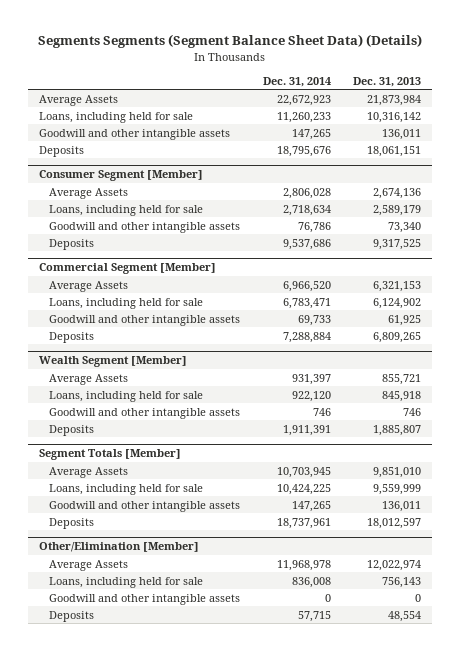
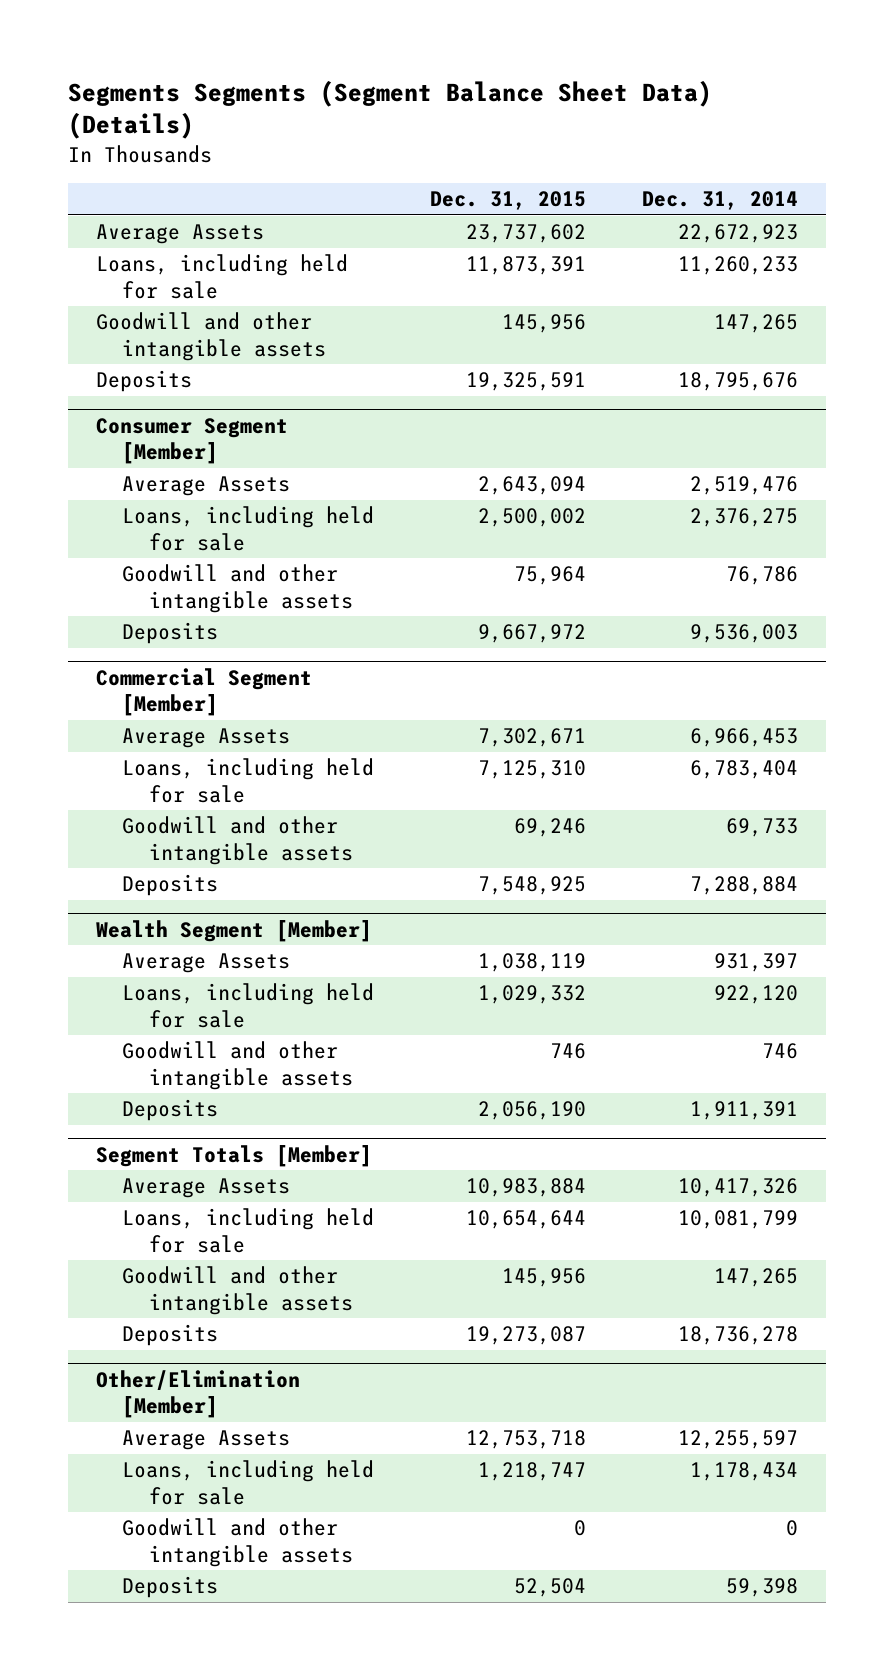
[353,76,422,87] Dec. 31, 2013 -> none
none -> [430,191,587,211] Dec. 31, 2015
[282,187,331,199] 2,806,028 -> [690,476,799,496] 2,519,476
[282,204,331,216] 2,718,634 -> [690,508,799,528] 2,376,275
[282,238,331,250] 9,537,686 -> [690,624,799,644] 9,536,003
[282,280,331,292] 6,966,520 -> [690,728,799,748] 6,966,453
[282,297,331,309] 6,783,471 -> [690,760,799,780] 6,783,404
[276,466,331,478] 10,703,945 -> [678,1178,799,1198] 10,417,326
[276,483,331,495] 10,424,225 -> [678,1210,799,1230] 10,081,799
[276,517,331,529] 18,737,961 -> [678,1326,799,1346] 18,736,278
[276,559,331,571] 11,968,978 -> [678,1430,799,1450] 12,255,597
[291,576,331,588] 836,008 -> [690,1462,799,1482] 1,178,434
[297,610,331,622] 57,715 -> [726,1578,799,1598] 59,398

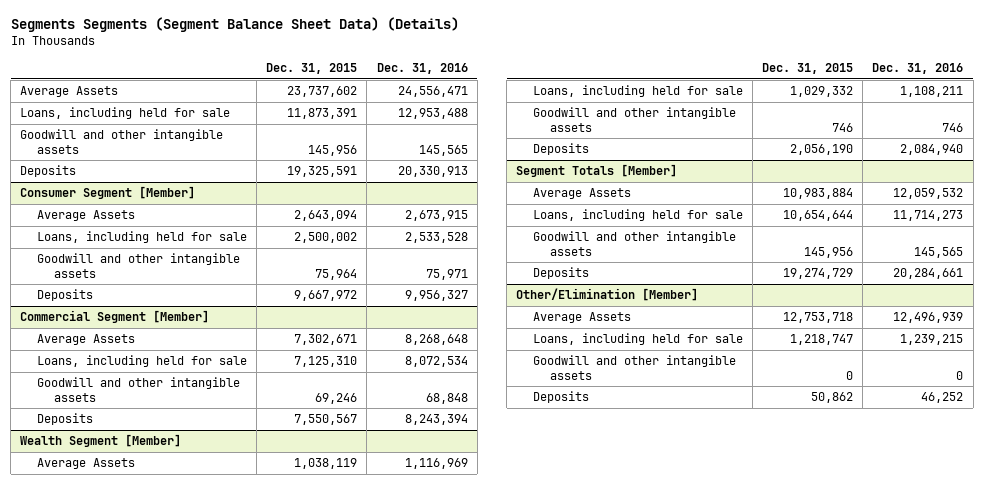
[642,191,799,211] Dec. 31, 2014 -> none
none -> [376,63,468,75] Dec. 31, 2016
[478,876,587,896] 7,548,925 -> [294,414,358,426] 7,550,567
[466,1326,587,1346] 19,273,087 -> [783,268,854,280] 19,274,729
[514,1578,587,1598] 52,504 -> [811,392,854,404] 50,862

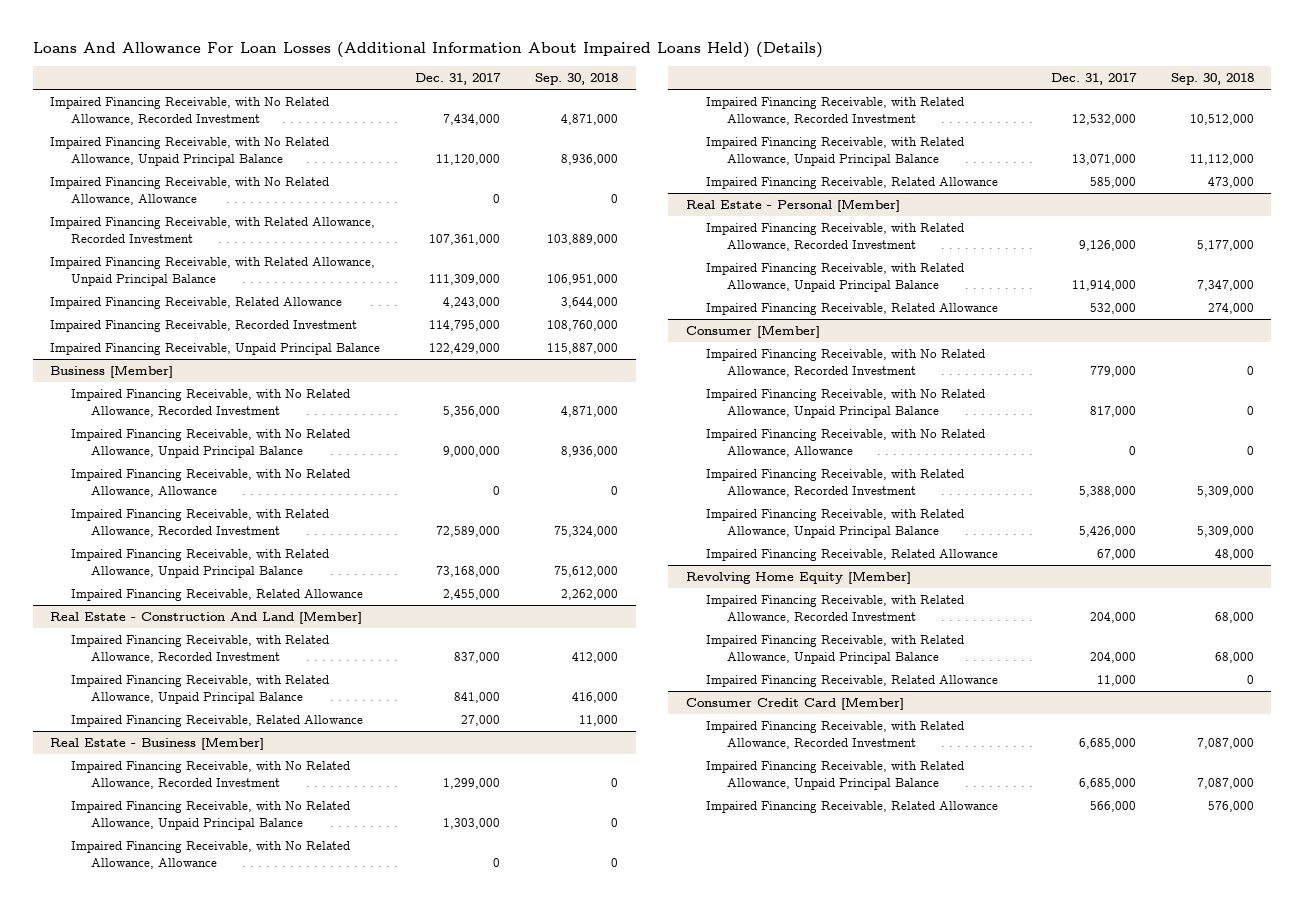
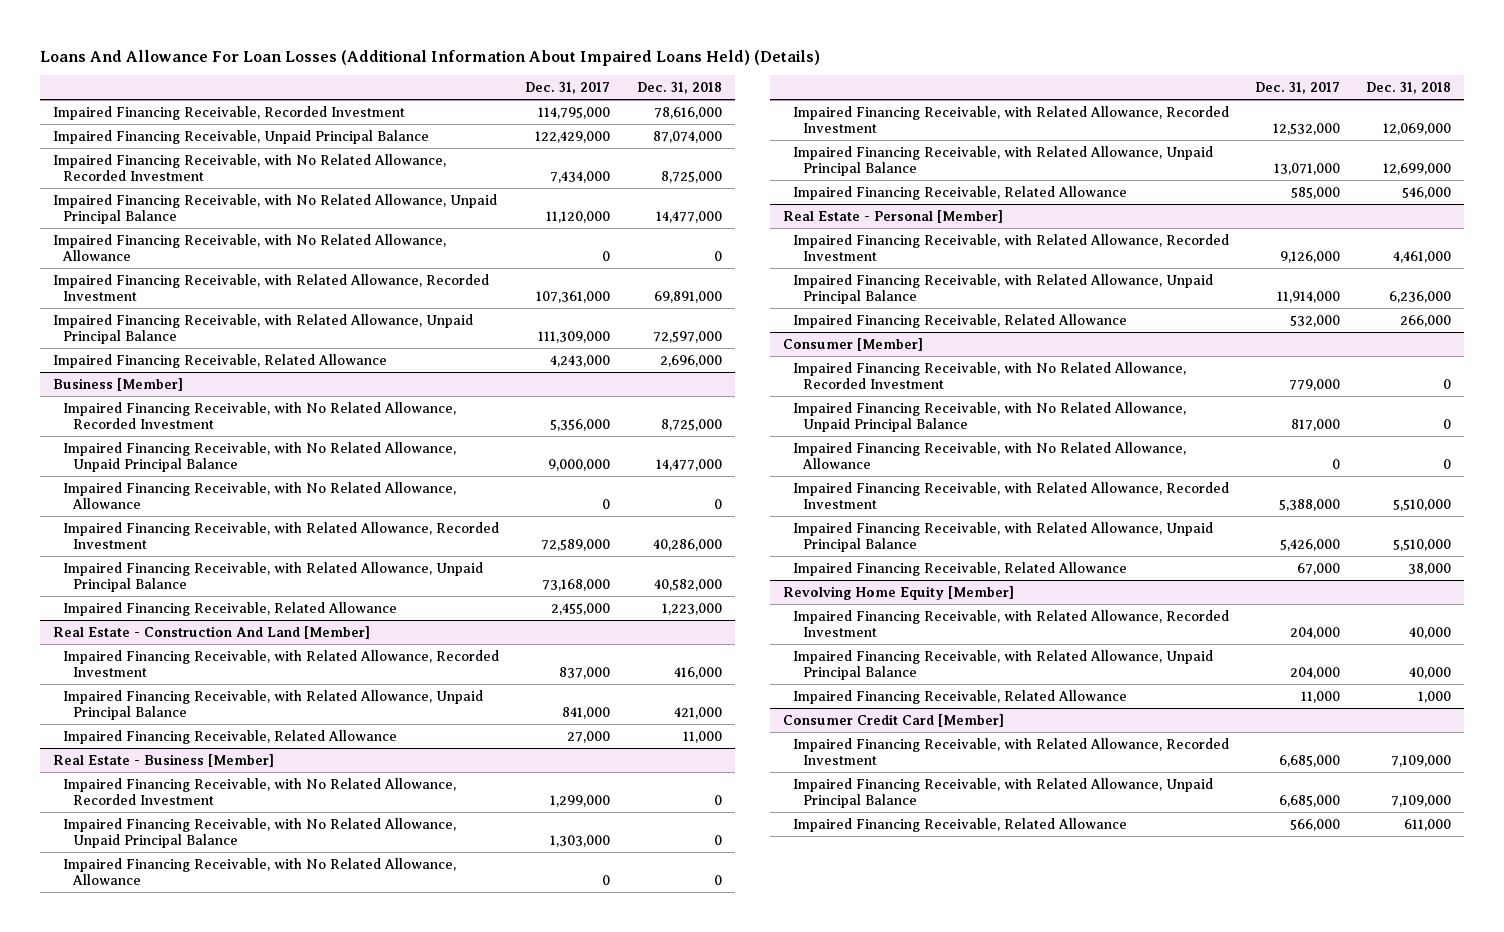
[535,73,619,86] Sep. 30, 2018 -> none
none -> [636,82,722,95] Dec. 31, 2018
[50,319,358,332] Impaired Financing Receivable, Recorded Investment -> [53,105,406,120] Impaired Financing Receivable, Recorded Investment
[50,342,381,355] Impaired Financing Receivable, Unpaid Principal Balance -> [53,129,430,144] Impaired Financing Receivable, Unpaid Principal Balance

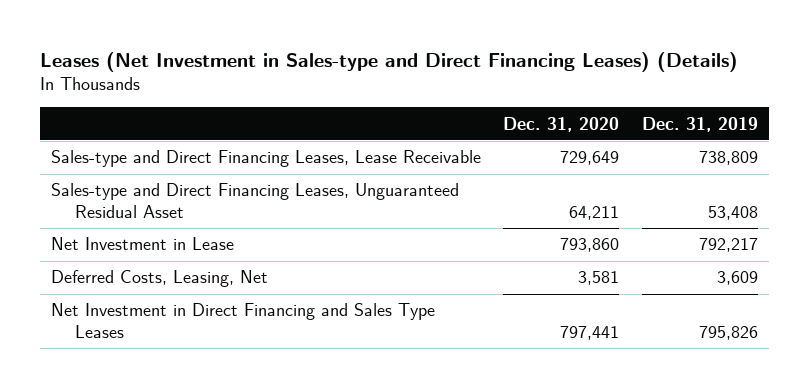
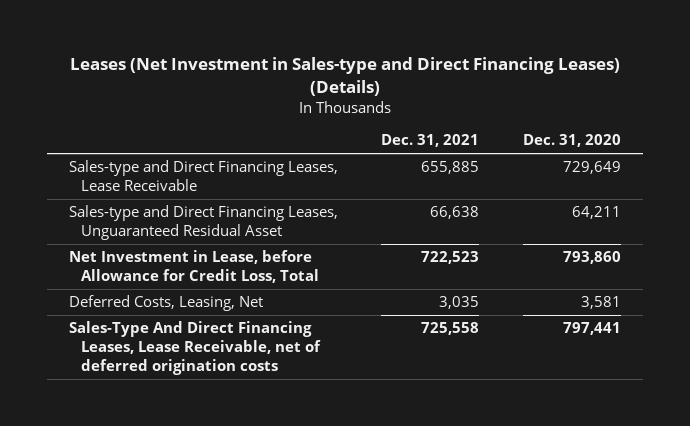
[641,116,758,132] Dec. 31, 2019 -> none
none -> [381,134,480,148] Dec. 31, 2021
[50,237,234,251] Net Investment in Lease -> [68,250,320,284] Net Investment in Lease, before Allowance for Credit Loss, Total
[50,303,435,339] Net Investment in Direct Financing and Sales Type Leases -> [68,321,322,376] Sales-Type And Direct Financing Leases, Lease Receivable, net of deferred origination costs

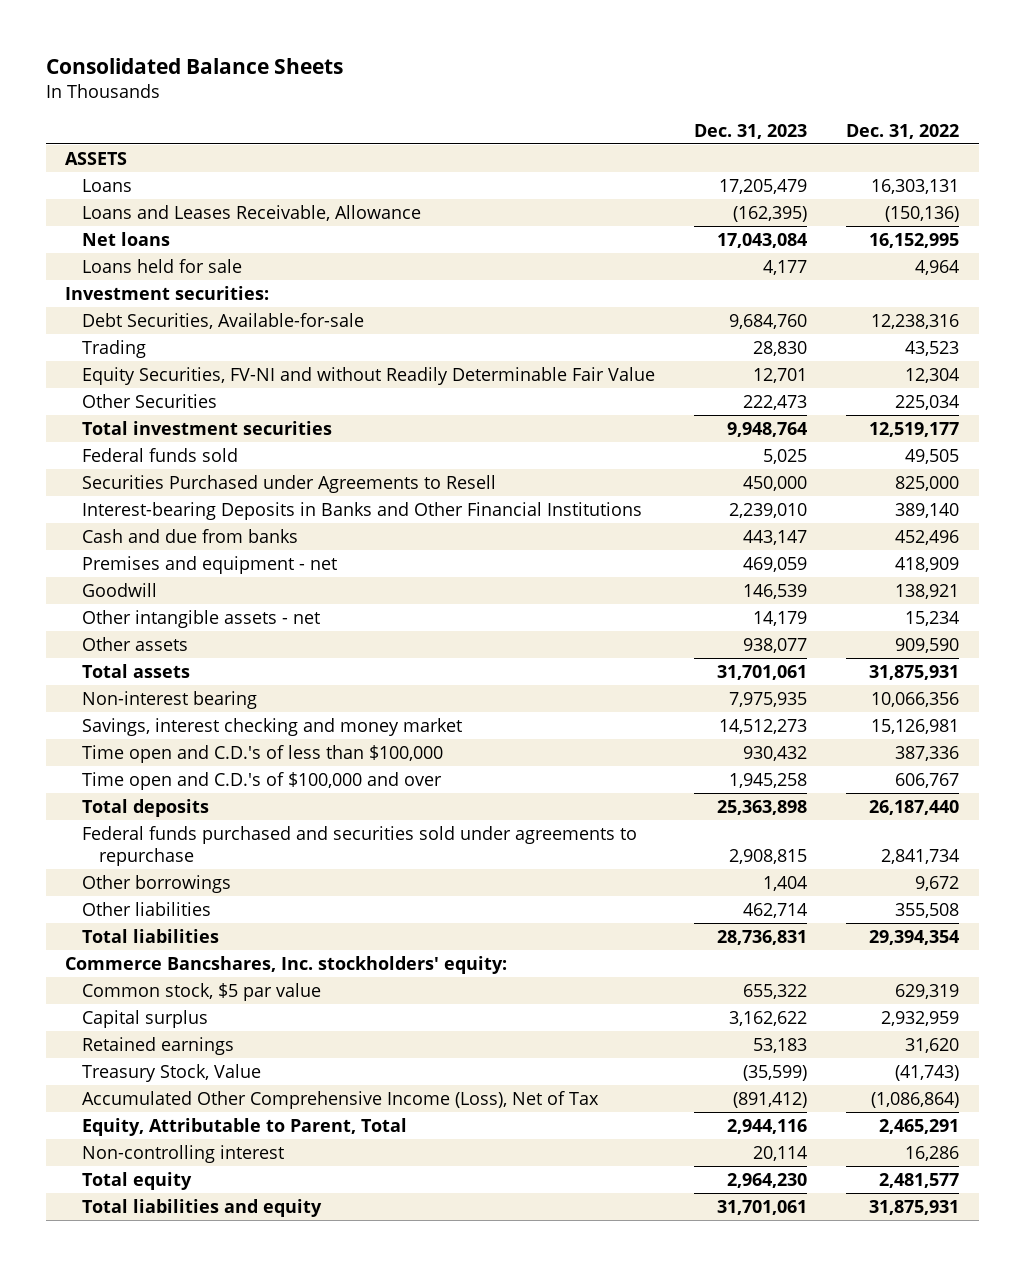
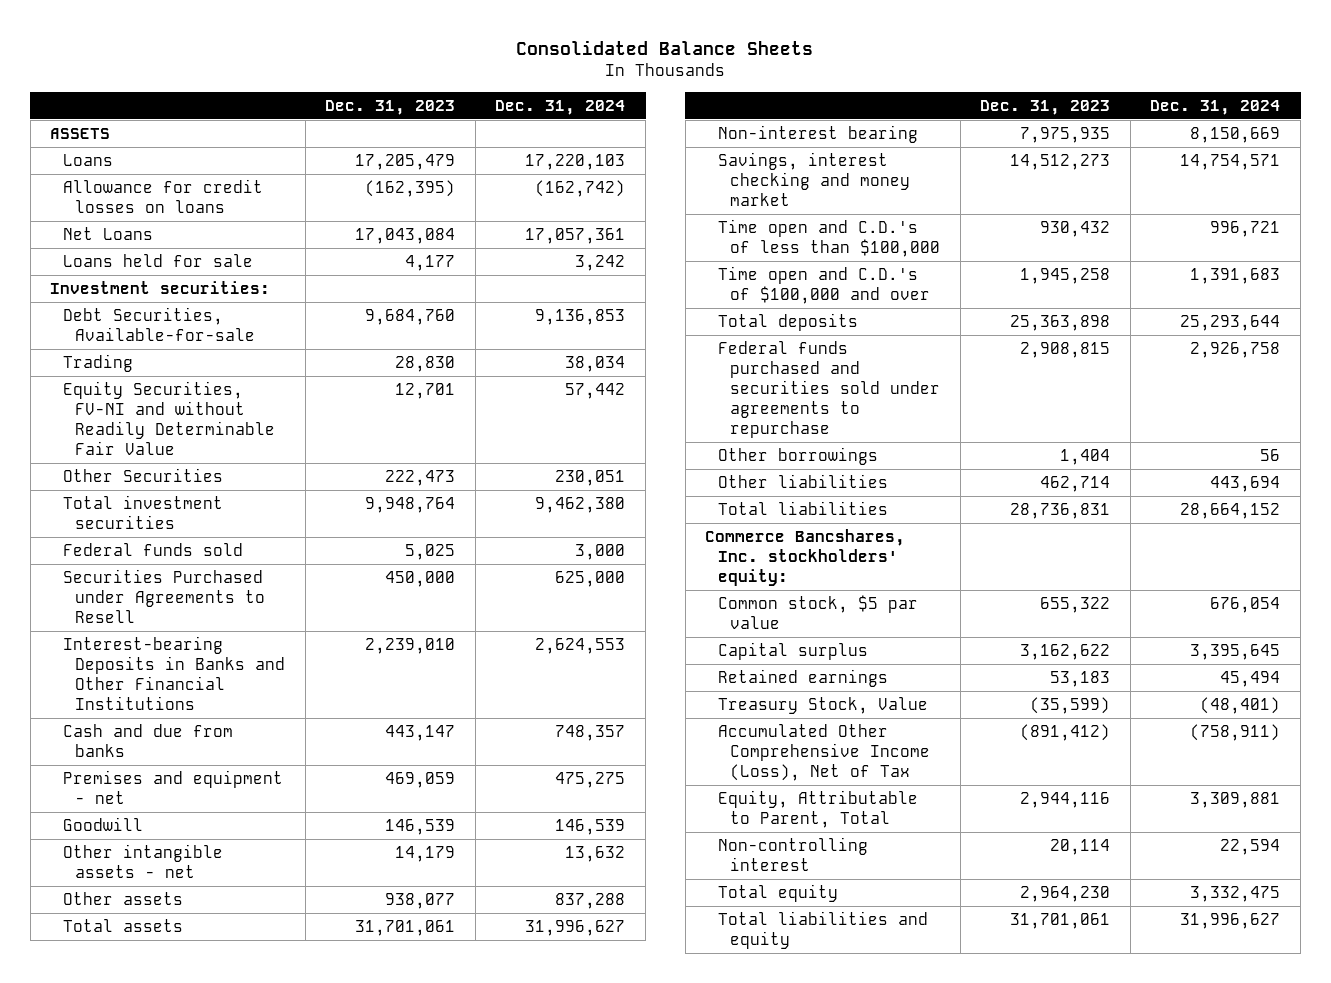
[846,123,960,139] Dec. 31, 2022 -> none
none -> [495,99,626,115] Dec. 31, 2024
[82,204,422,221] Loans and Leases Receivable, Allowance -> [62,178,263,213] Allowance for credit losses on loans
[82,231,171,246] Net loans -> [62,226,153,240] Net Loans

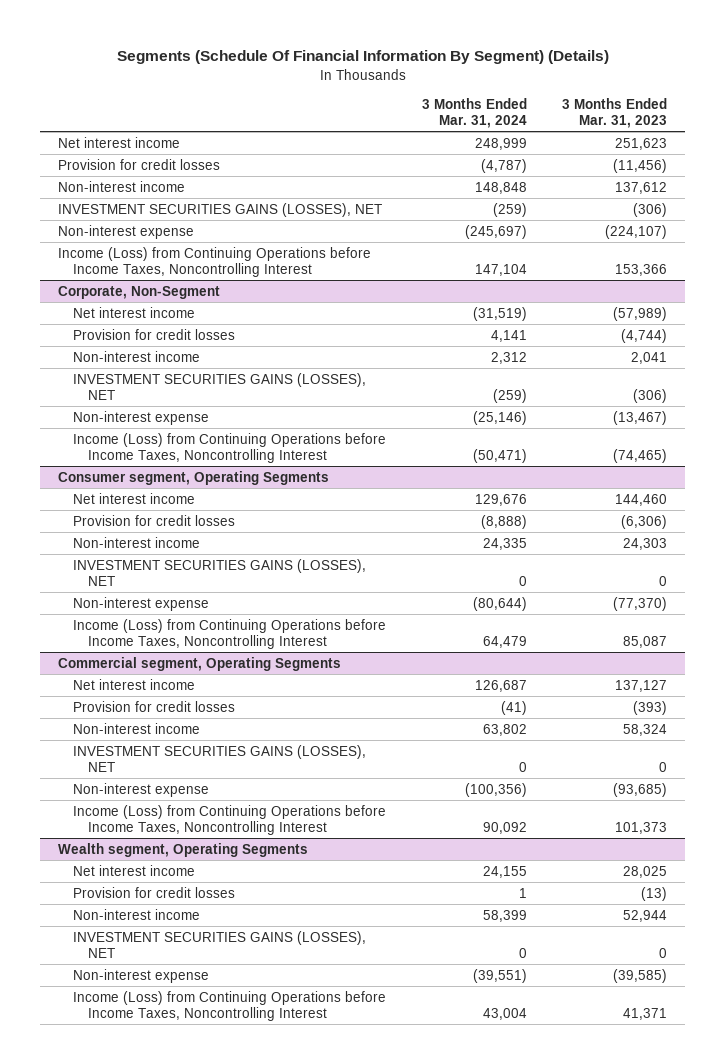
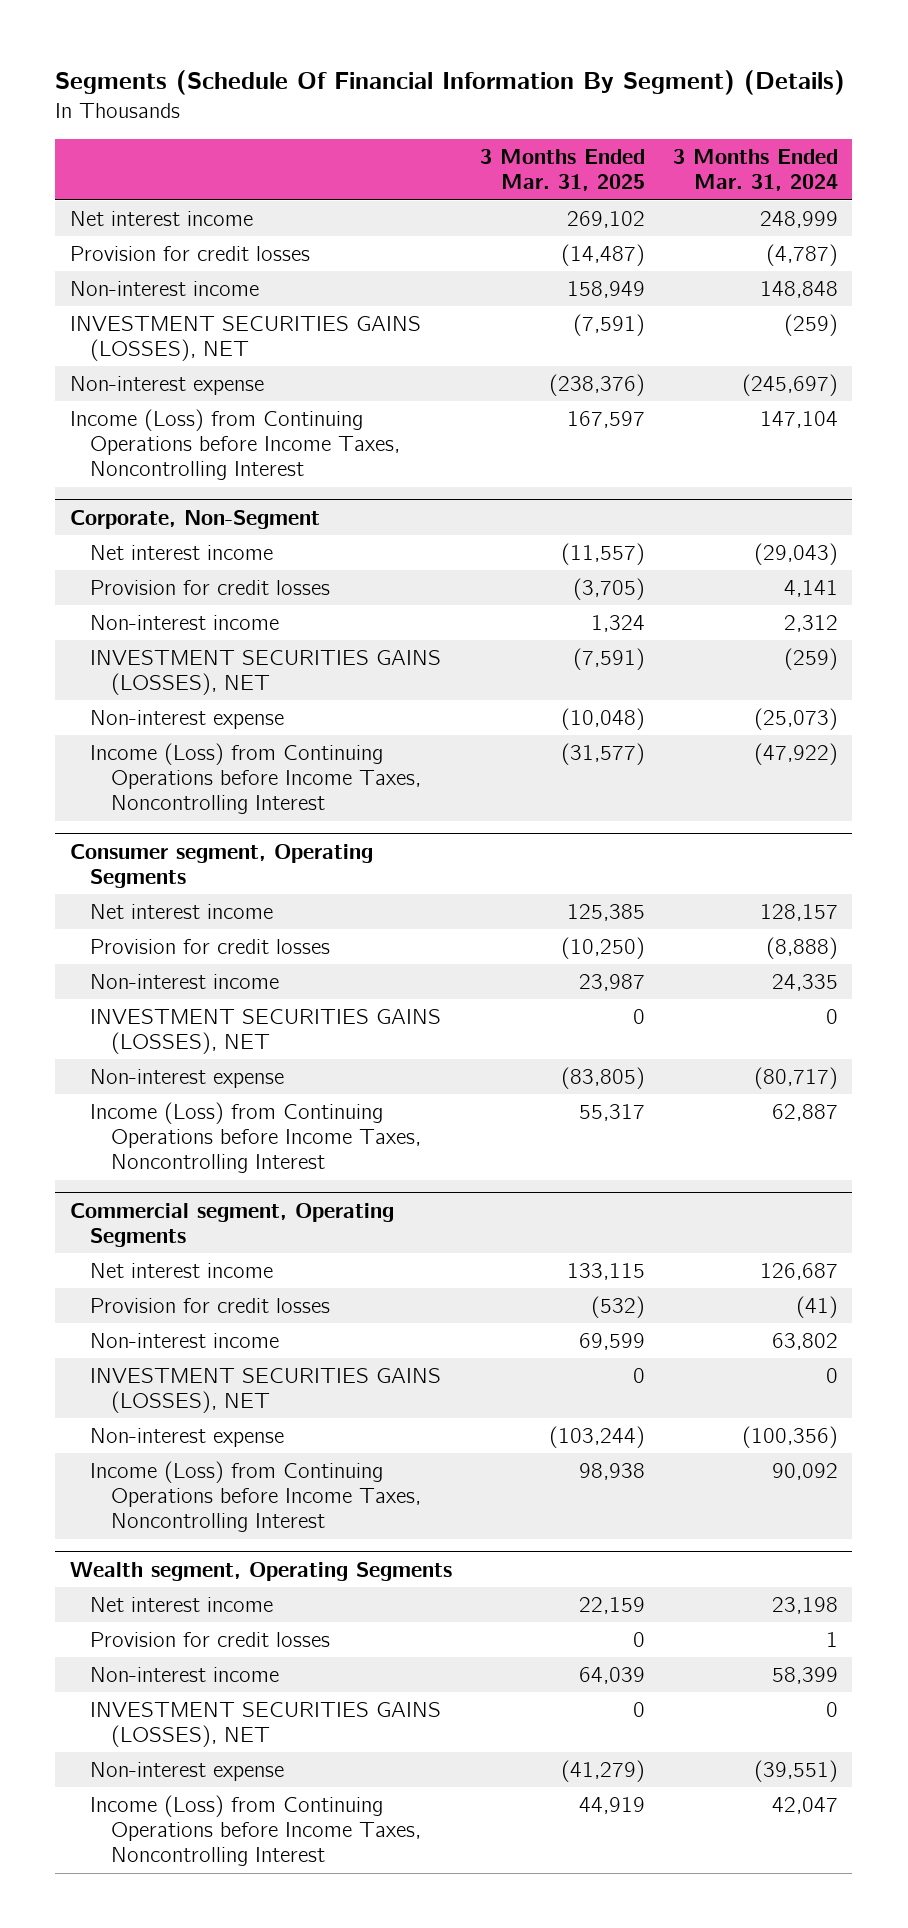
[562,98,668,129] 3 Months Ended Mar. 31, 2023 -> none
none -> [479,149,645,192] 3 Months Ended Mar. 31, 2025
[472,306,527,321] (31,519) -> [754,543,839,566] (29,043)
[472,410,527,425] (25,146) -> [754,708,839,731] (25,073)
[472,448,527,463] (50,471) -> [754,743,839,766] (47,922)
[474,493,527,506] 129,676 -> [760,904,839,922] 128,157
[472,596,527,611] (80,644) -> [754,1067,839,1090] (80,717)
[482,635,527,648] 64,479 -> [772,1104,839,1122] 62,887
[482,865,527,878] 24,155 -> [772,1597,839,1615] 23,198
[482,1007,527,1020] 43,004 -> [772,1797,839,1815] 42,047

